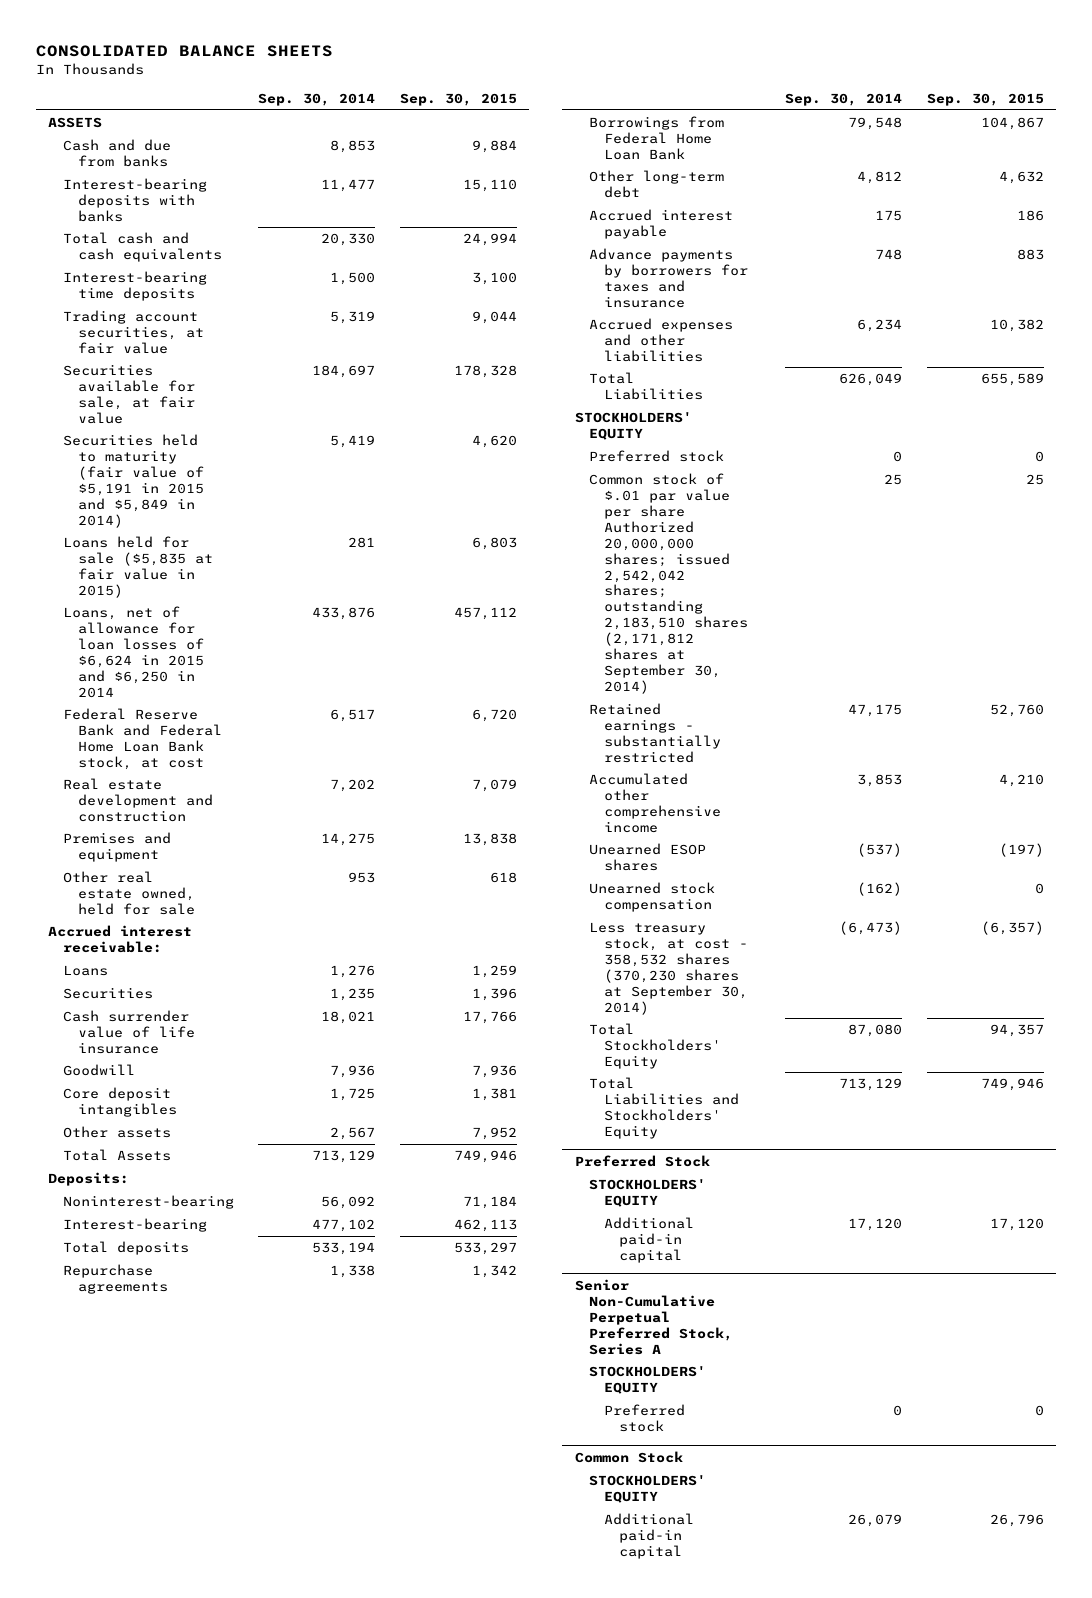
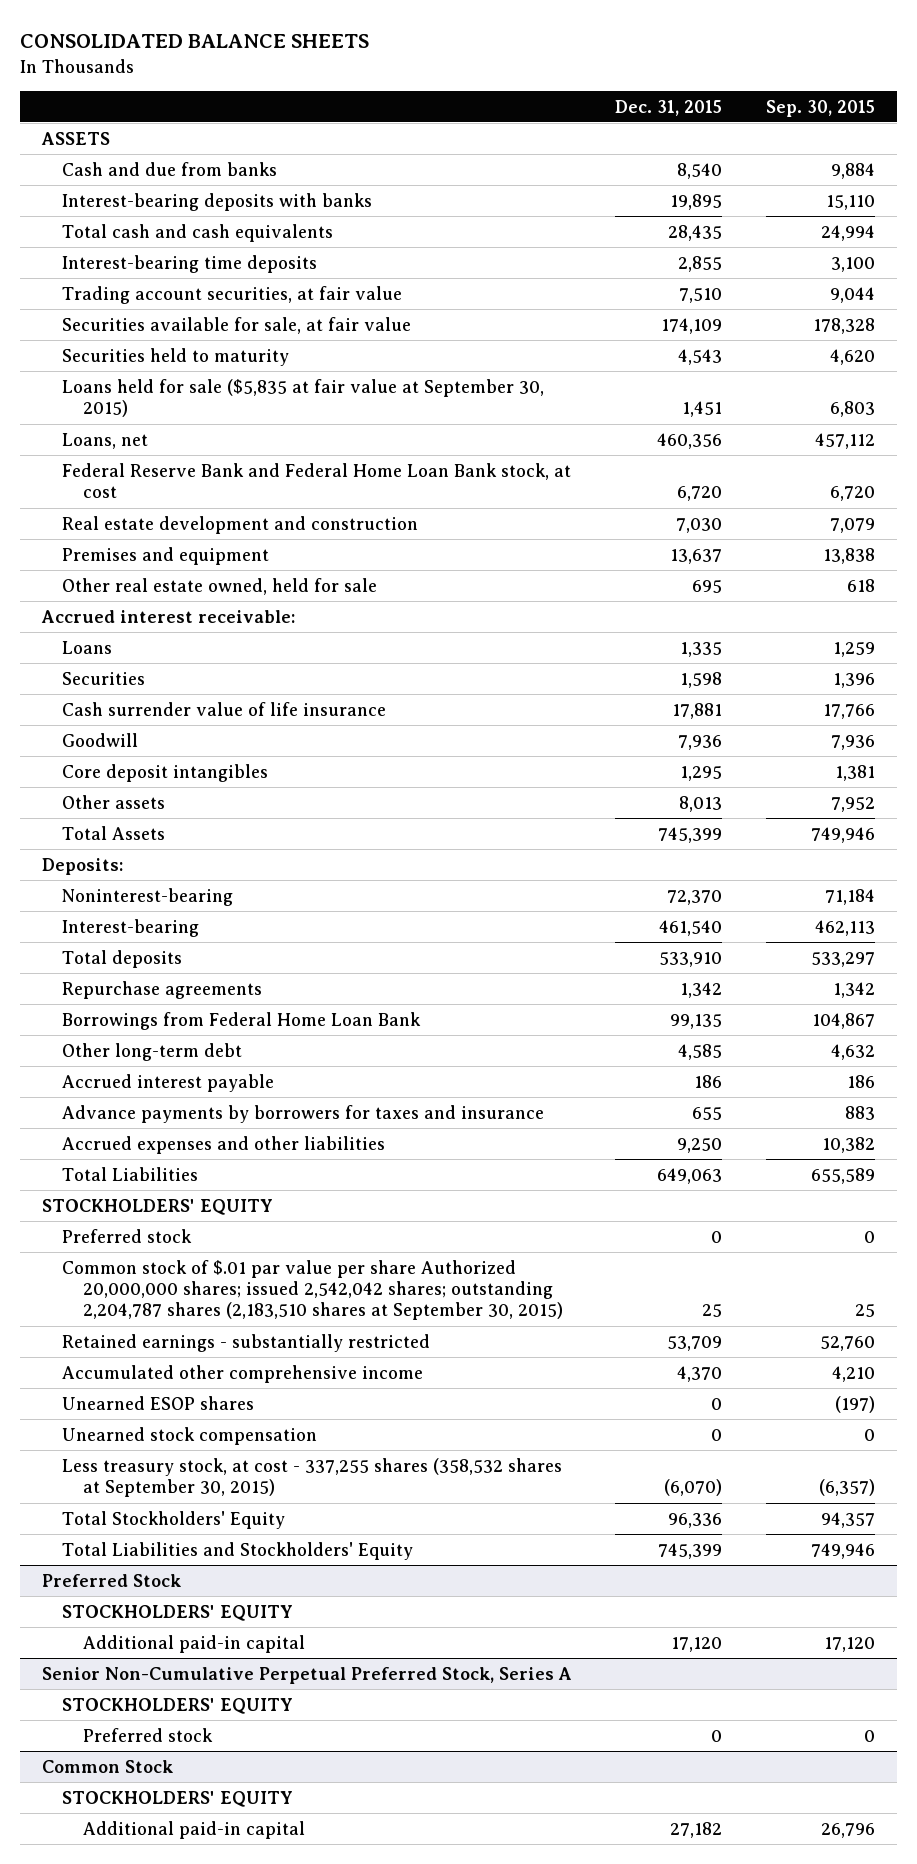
[258,92,376,106] Sep. 30, 2014 -> none
none -> [615,99,723,116] Dec. 31, 2015
[62,433,204,528] Securities held to maturity (fair value of $5,191 in 2015 and $5,849 in 2014) -> [62,347,290,366] Securities held to maturity
[62,535,213,598] Loans held for sale ($5,835 at fair value in 2015) -> [62,378,545,418] Loans held for sale ($5,835 at fair value at September 30, 2015)
[62,605,204,698] Loans, net of allowance for loan losses of $6,624 in 2015 and $6,250 in 2014 -> [62,432,149,449] Loans, net
[589,472,749,695] Common stock of $.01 par value per share Authorized 20,000,000 shares; issued 2,542,042 shares; outstanding 2,183,510 shares (2,171,812 shares at September 30, 2014) -> [62,1259,563,1321] Common stock of $.01 par value per share Authorized 20,000,000 shares; issued 2,542,042 shares; outstanding 2,204,787 shares (2,183,510 shares at September 30, 2015)
[589,921,749,1015] Less treasury stock, at cost - 358,532 shares (370,230 shares at September 30, 2014) -> [62,1457,563,1498] Less treasury stock, at cost - 337,255 shares (358,532 shares at September 30, 2015)

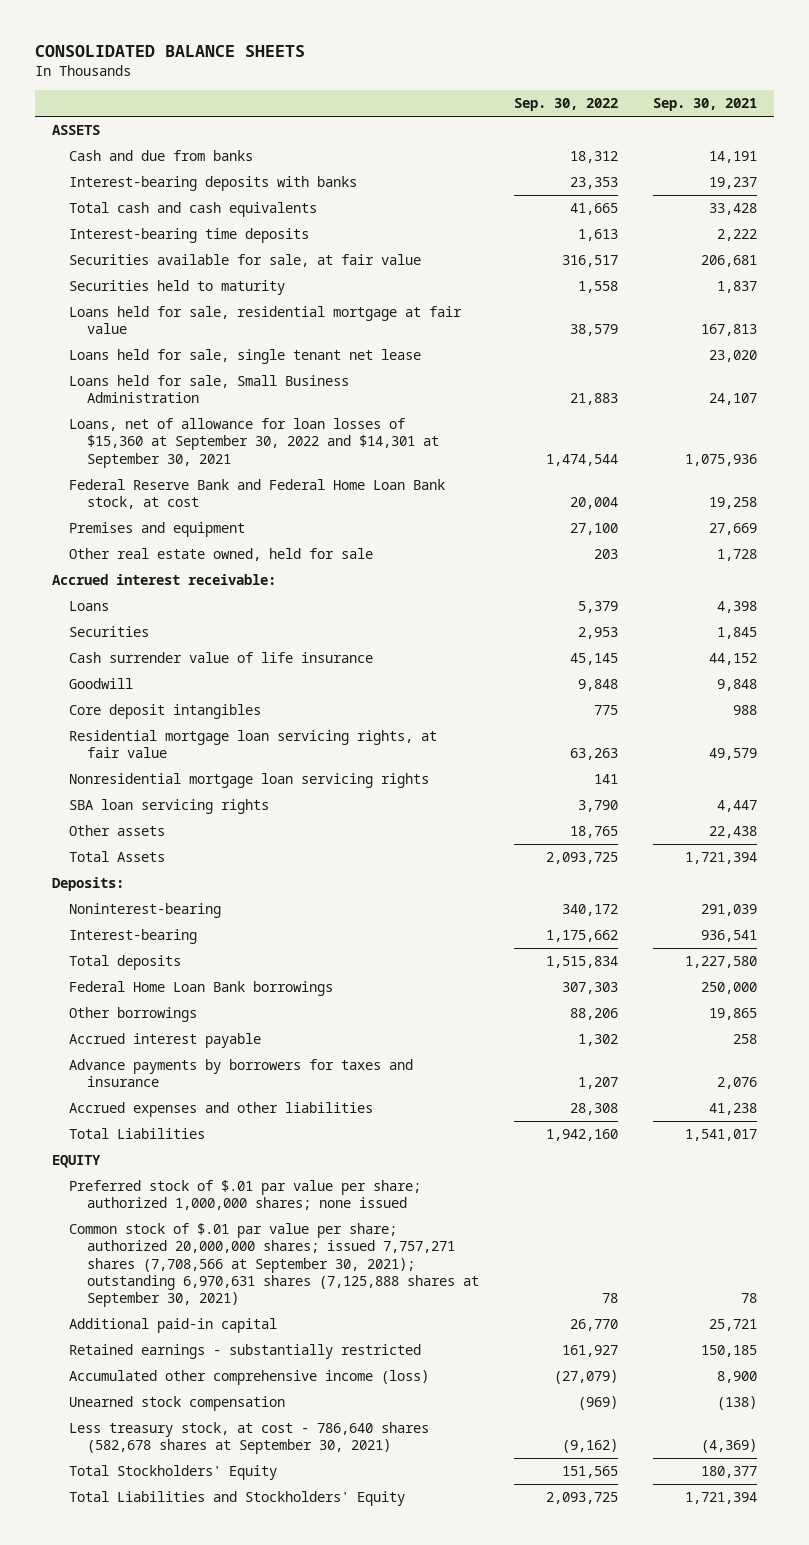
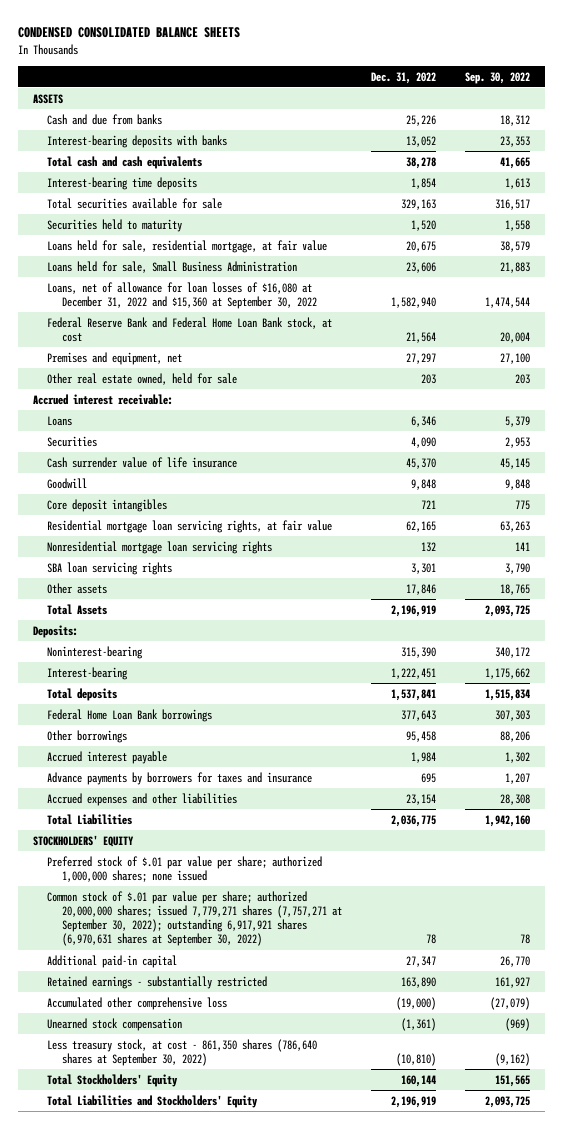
[34,44,305,57] CONSOLIDATED BALANCE SHEETS -> [18,27,241,39] CONDENSED CONSOLIDATED BALANCE SHEETS
[652,98,757,112] Sep. 30, 2021 -> none
none -> [370,71,436,84] Dec. 31, 2022
[69,254,422,268] Securities available for sale, at fair value -> [47,197,223,209] Total securities available for sale
[69,349,422,365] Loans held for sale, single tenant net lease -> none
[69,306,463,335] Loans held for sale, residential mortgage at fair value -> [47,239,328,253] Loans held for sale, residential mortgage, at fair value
[69,418,440,468] Loans, net of allowance for loan losses of $15,360 at September 30, 2022 and $14,301 at September 30, 2021 -> [47,281,317,309] Loans, net of allowance for loan losses of $16,080 at December 31, 2022 and $15,360 at September 30, 2022
[69,522,246,538] Premises and equipment -> [47,351,183,365] Premises and equipment, net
[51,1155,101,1169] EQUITY -> [32,834,134,847] STOCKHOLDERS' EQUITY
[69,1223,480,1308] Common stock of $.01 par value per share; authorized 20,000,000 shares; issued 7,757,271 shares (7,708,566 at September 30, 2021); outstanding 6,970,631 shares (7,125,888 shares at September 30, 2021) -> [47,890,342,947] Common stock of $.01 par value per share; authorized 20,000,000 shares; issued 7,779,271 shares (7,757,271 at September 30, 2022); outstanding 6,917,921 shares (6,970,631 shares at September 30, 2022)
[69,1370,430,1386] Accumulated other comprehensive income (loss) -> [47,996,228,1010] Accumulated other comprehensive loss
[69,1422,430,1455] Less treasury stock, at cost - 786,640 shares (582,678 shares at September 30, 2021) -> [47,1038,318,1066] Less treasury stock, at cost - 861,350 shares (786,640 shares at September 30, 2022)

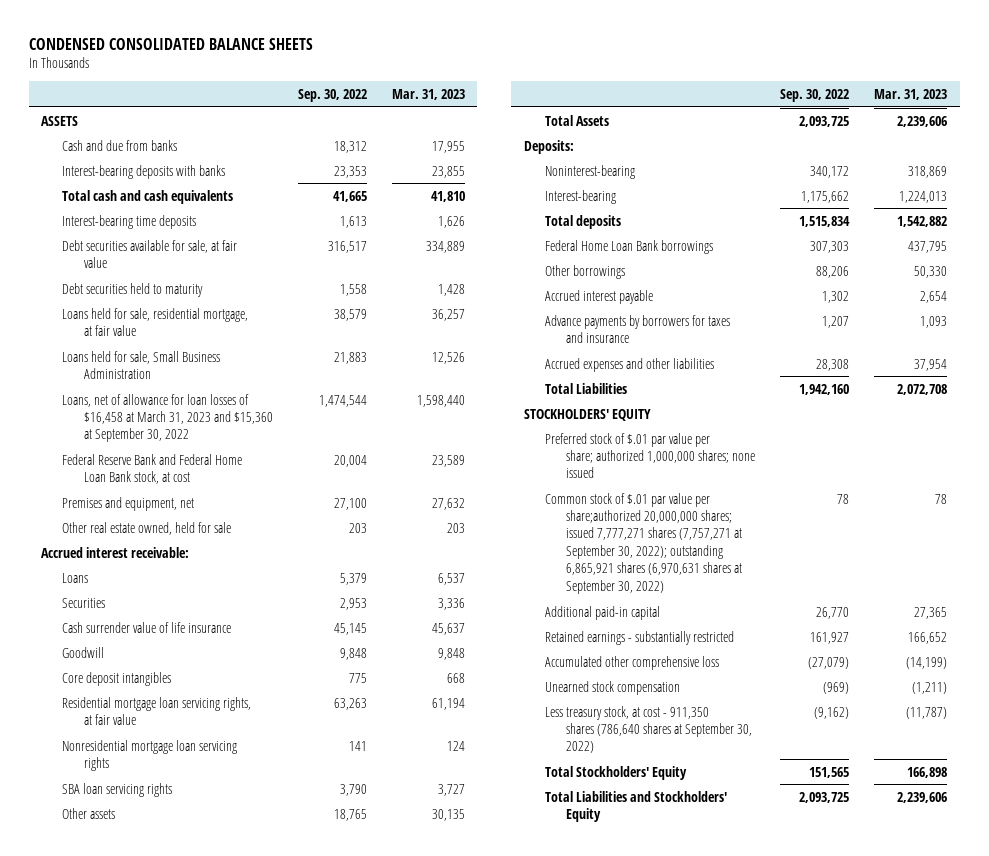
[370,71,436,84] Dec. 31, 2022 -> none
none -> [391,88,465,100] Mar. 31, 2023
[47,197,223,209] Total securities available for sale -> [62,239,238,268] Debt securities available for sale, at fair value
[47,218,183,232] Securities held to maturity -> [62,282,204,297] Debt securities held to maturity
[47,281,317,309] Loans, net of allowance for loan losses of $16,080 at December 31, 2022 and $15,360 at September 30, 2022 -> [62,393,273,443] Loans, net of allowance for loan losses of $16,458 at March 31, 2023 and $15,360 at September 30, 2022
[47,890,342,947] Common stock of $.01 par value per share; authorized 20,000,000 shares; issued 7,779,271 shares (7,757,271 at September 30, 2022); outstanding 6,917,921 shares (6,970,631 shares at September 30, 2022) -> [544,492,743,594] Common stock of $.01 par value per share;authorized 20,000,000 shares; issued 7,777,271 shares (7,757,271 at September 30, 2022); outstanding 6,865,921 shares (6,970,631 shares at September 30, 2022)
[47,1038,318,1066] Less treasury stock, at cost - 861,350 shares (786,640 shares at September 30, 2022) -> [544,705,753,754] Less treasury stock, at cost - 911,350 shares (786,640 shares at September 30, 2022)

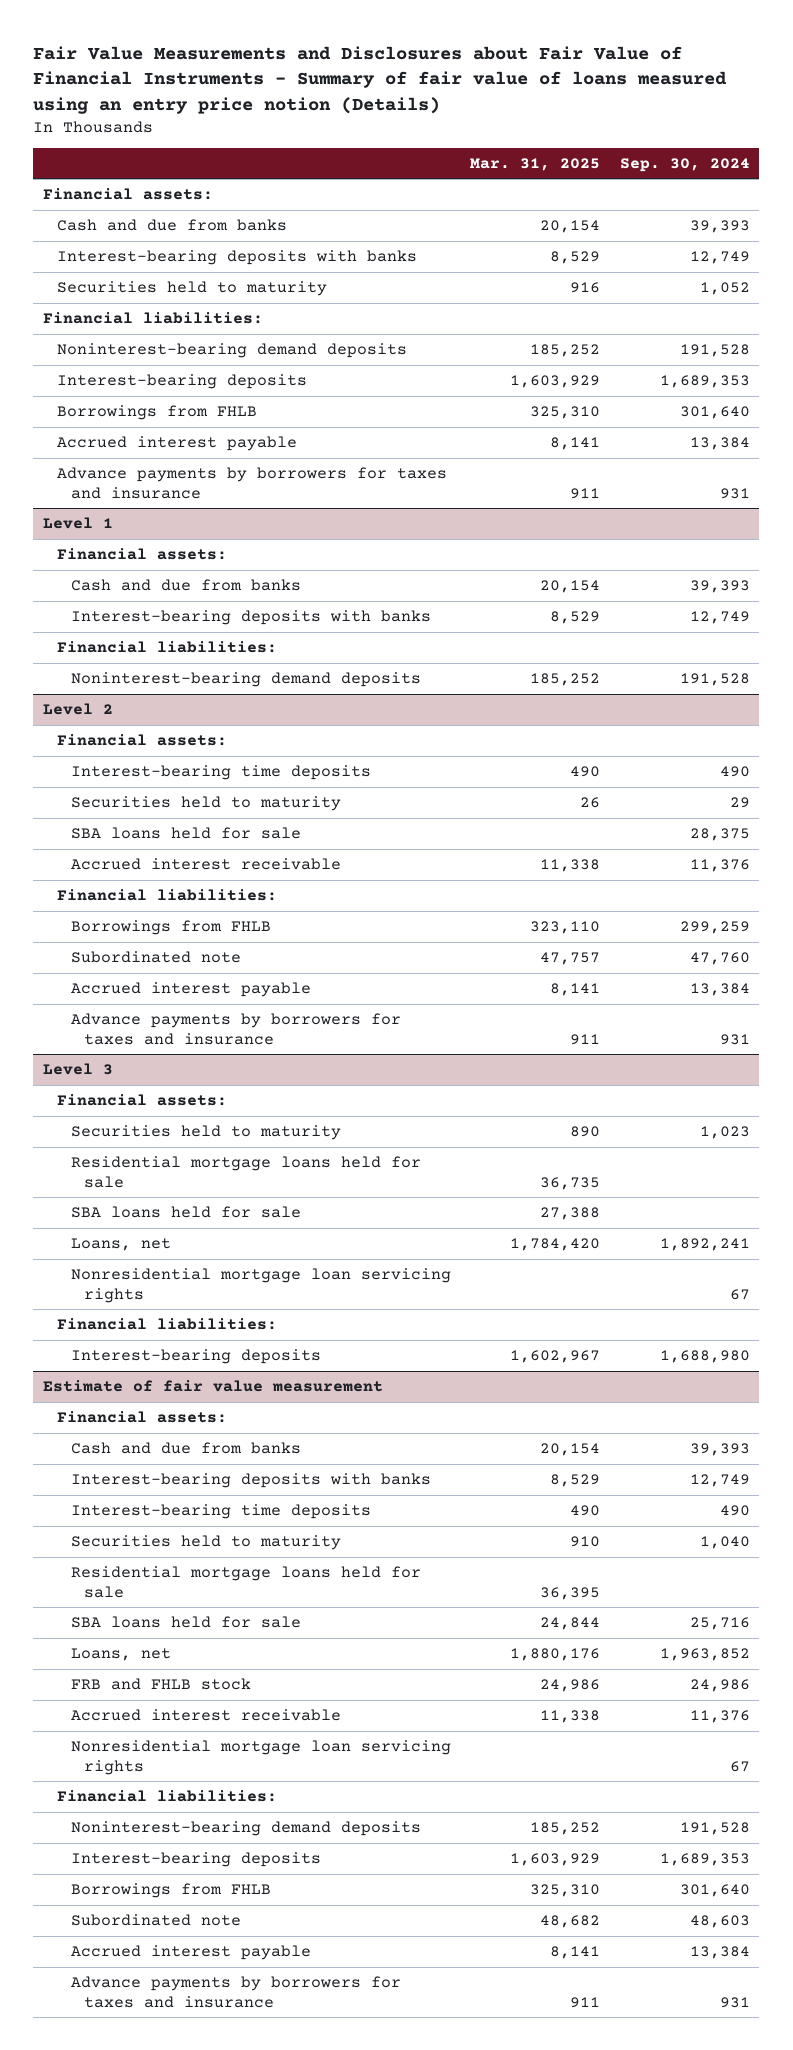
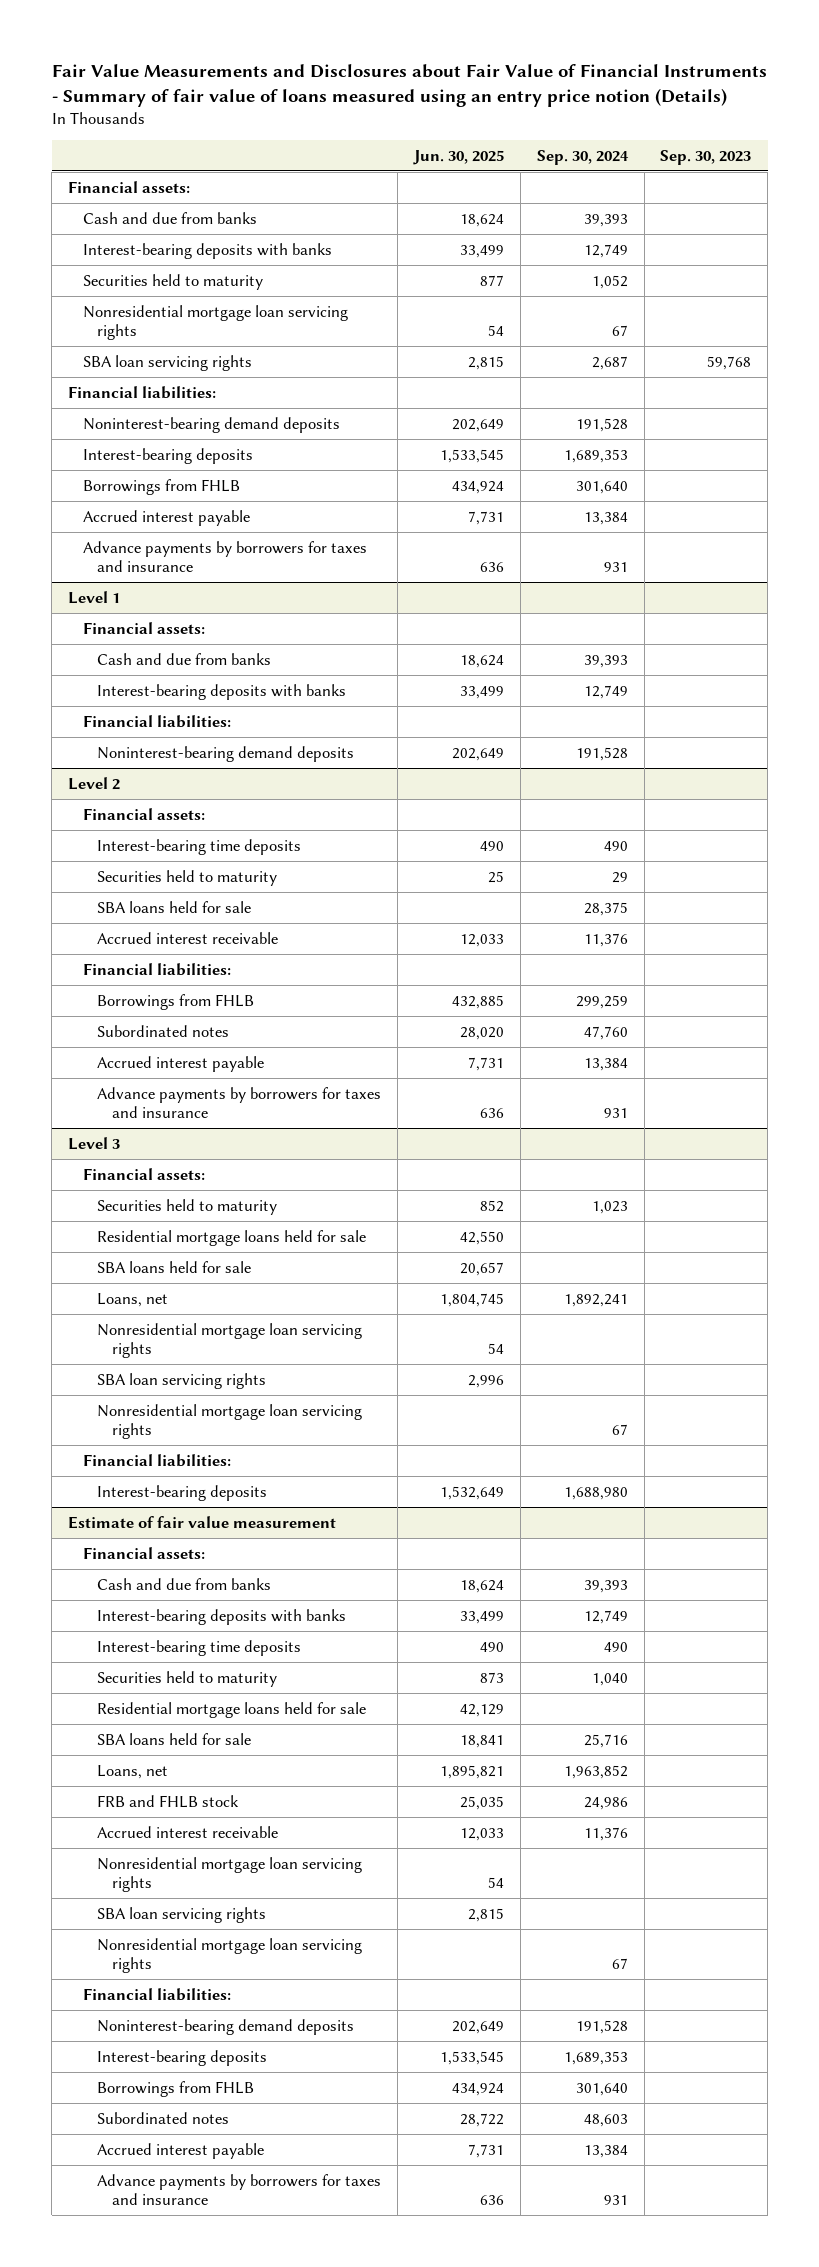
[470,157,601,171] Mar. 31, 2025 -> none
none -> [412,149,504,165] Jun. 30, 2025
none -> [660,149,752,165] Sep. 30, 2023
none -> [82,304,348,340] Nonresidential mortgage loan servicing rights
none -> [82,354,252,371] SBA loan servicing rights
[70,951,241,964] Subordinated note -> [97,1024,230,1037] Subordinated notes
none -> [97,1322,363,1358] Nonresidential mortgage loan servicing rights
none -> [97,1372,267,1389] SBA loan servicing rights
none -> [97,1856,363,1892] Nonresidential mortgage loan servicing rights
none -> [97,1906,267,1923] SBA loan servicing rights
[70,1914,241,1927] Subordinated note -> [97,2111,230,2124] Subordinated notes

